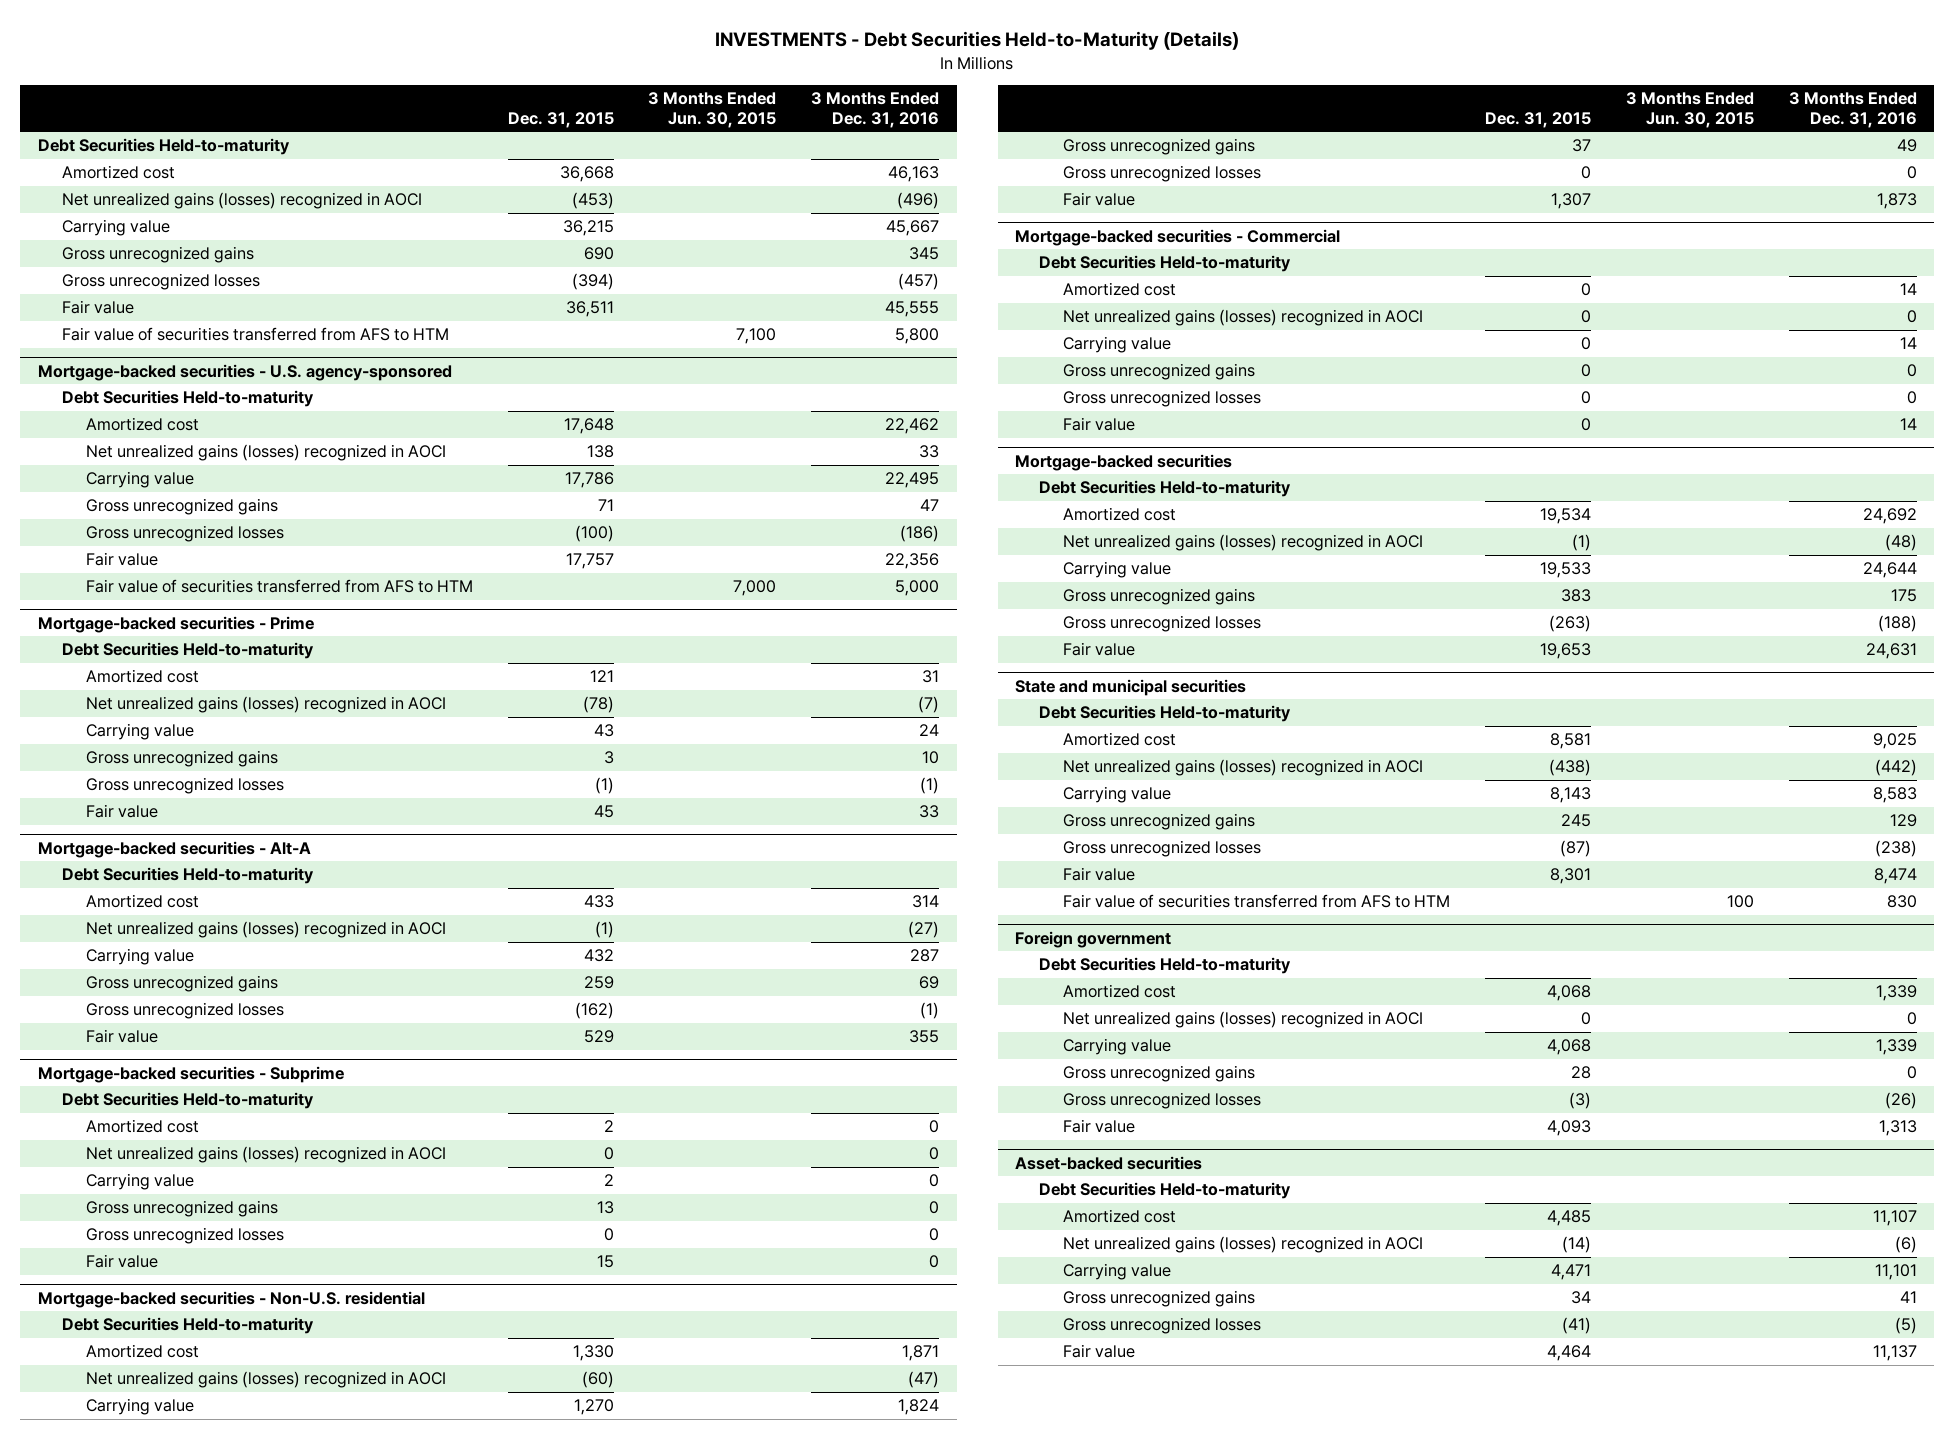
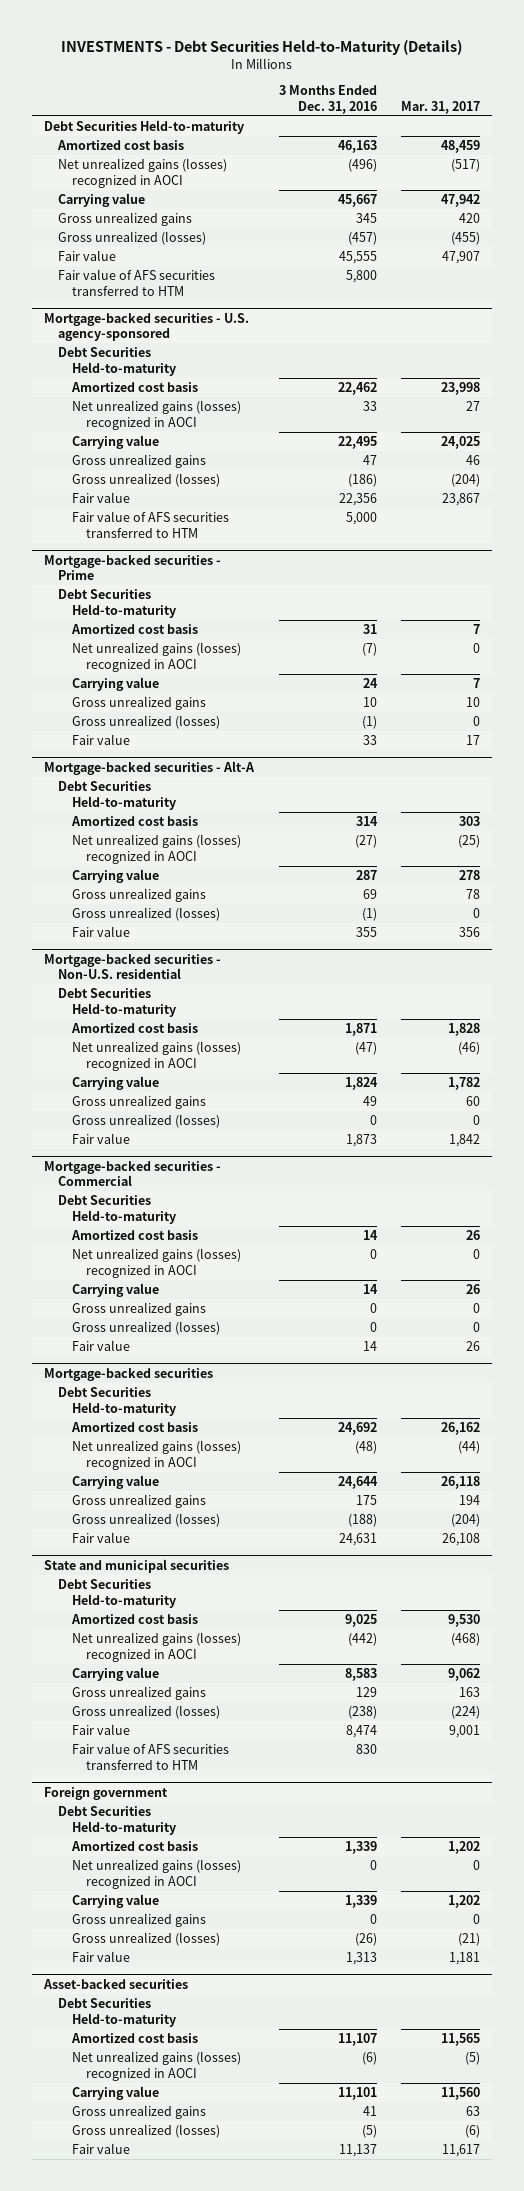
[507,111,614,128] Dec. 31, 2015 -> none
[648,92,777,128] 3 Months Ended Jun. 30, 2015 -> none
none -> [400,100,480,114] Mar. 31, 2017
[61,165,175,180] Amortized cost -> [57,140,185,151] Amortized cost basis
[61,246,254,264] Gross unrecognized gains -> [58,212,193,227] Gross unrealized gains
[61,273,260,291] Gross unrecognized losses -> [58,231,207,246] Gross unrealized (losses)
[61,327,449,342] Fair value of securities transferred from AFS to HTM -> [58,269,216,296] Fair value of AFS securities transferred to HTM
[85,417,199,432] Amortized cost -> [71,382,199,393] Amortized cost basis
[85,498,278,516] Gross unrecognized gains -> [72,454,207,469] Gross unrealized gains
[85,525,284,543] Gross unrecognized losses -> [72,473,221,488] Gross unrealized (losses)
[85,579,473,594] Fair value of securities transferred from AFS to HTM -> [72,511,230,538] Fair value of AFS securities transferred to HTM
[85,669,199,684] Amortized cost -> [71,624,199,635] Amortized cost basis
[85,750,278,768] Gross unrecognized gains -> [72,696,207,711] Gross unrealized gains
[85,777,284,795] Gross unrecognized losses -> [72,715,221,730] Gross unrealized (losses)
[85,894,199,909] Amortized cost -> [71,816,199,827] Amortized cost basis
[85,975,278,993] Gross unrecognized gains -> [72,888,207,903] Gross unrealized gains
[85,1002,284,1020] Gross unrecognized losses -> [72,907,221,922] Gross unrealized (losses)
[37,1065,344,1083] Mortgage-backed securities - Subprime -> none
[61,1092,314,1110] Debt Securities Held-to-maturity -> none
[85,1119,199,1134] Amortized cost -> none
[85,1146,446,1164] Net unrealized gains (losses) recognized in AOCI -> none
[85,1173,194,1191] Carrying value -> none
[85,1200,278,1218] Gross unrecognized gains -> none
[85,1227,284,1245] Gross unrecognized losses -> none
[85,1254,158,1269] Fair value -> none
[85,1344,199,1359] Amortized cost -> [71,1023,199,1034] Amortized cost basis
[1063,138,1256,156] Gross unrecognized gains -> [72,1095,207,1110] Gross unrealized gains
[1063,165,1262,183] Gross unrecognized losses -> [72,1114,221,1129] Gross unrealized (losses)
[1063,282,1177,297] Amortized cost -> [71,1230,199,1241] Amortized cost basis
[1063,363,1256,381] Gross unrecognized gains -> [72,1302,207,1317] Gross unrealized gains
[1063,390,1262,408] Gross unrecognized losses -> [72,1321,221,1336] Gross unrealized (losses)
[1063,507,1177,522] Amortized cost -> [71,1422,199,1433] Amortized cost basis
[1063,588,1256,606] Gross unrecognized gains -> [72,1494,207,1509] Gross unrealized gains
[1063,615,1262,633] Gross unrecognized losses -> [72,1513,221,1528] Gross unrealized (losses)
[1063,732,1177,747] Amortized cost -> [71,1614,199,1625] Amortized cost basis
[1063,813,1256,831] Gross unrecognized gains -> [72,1686,207,1701] Gross unrealized gains
[1063,840,1262,858] Gross unrecognized losses -> [72,1705,221,1720] Gross unrealized (losses)
[1063,894,1451,909] Fair value of securities transferred from AFS to HTM -> [72,1743,230,1770] Fair value of AFS securities transferred to HTM
[1063,984,1177,999] Amortized cost -> [71,1841,199,1852] Amortized cost basis
[1063,1065,1256,1083] Gross unrecognized gains -> [72,1913,207,1928] Gross unrealized gains
[1063,1092,1262,1110] Gross unrecognized losses -> [72,1932,221,1947] Gross unrealized (losses)
[1063,1209,1177,1224] Amortized cost -> [71,2033,199,2044] Amortized cost basis
[1063,1290,1256,1308] Gross unrecognized gains -> [72,2105,207,2120] Gross unrealized gains
[1063,1317,1262,1335] Gross unrecognized losses -> [72,2124,221,2139] Gross unrealized (losses)

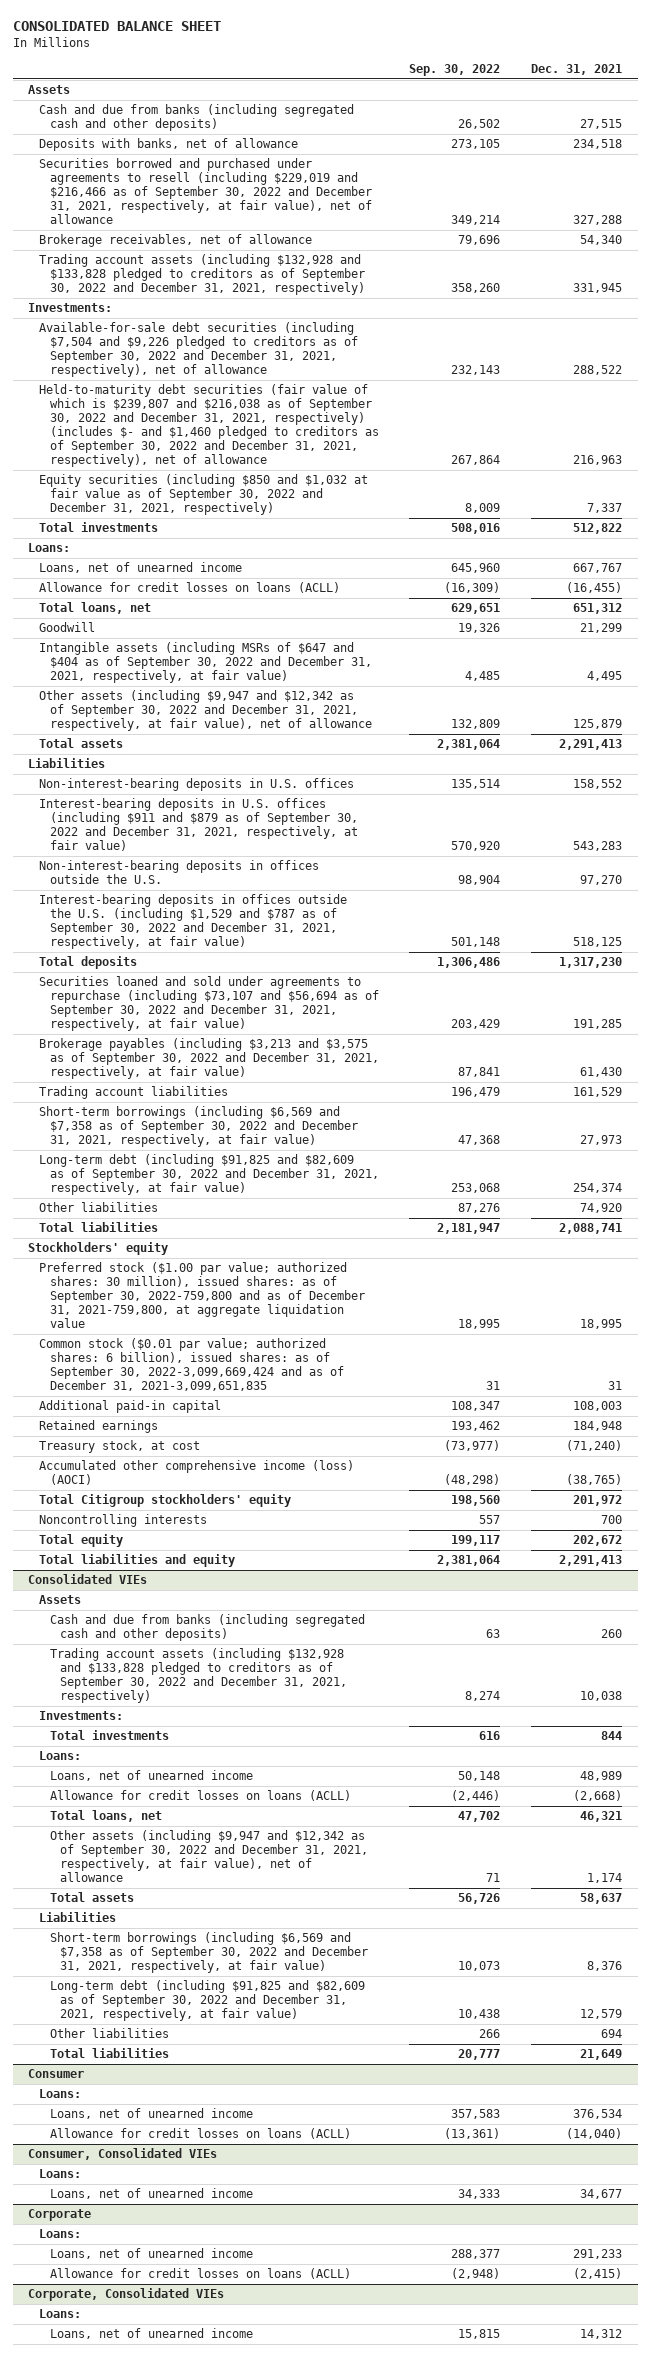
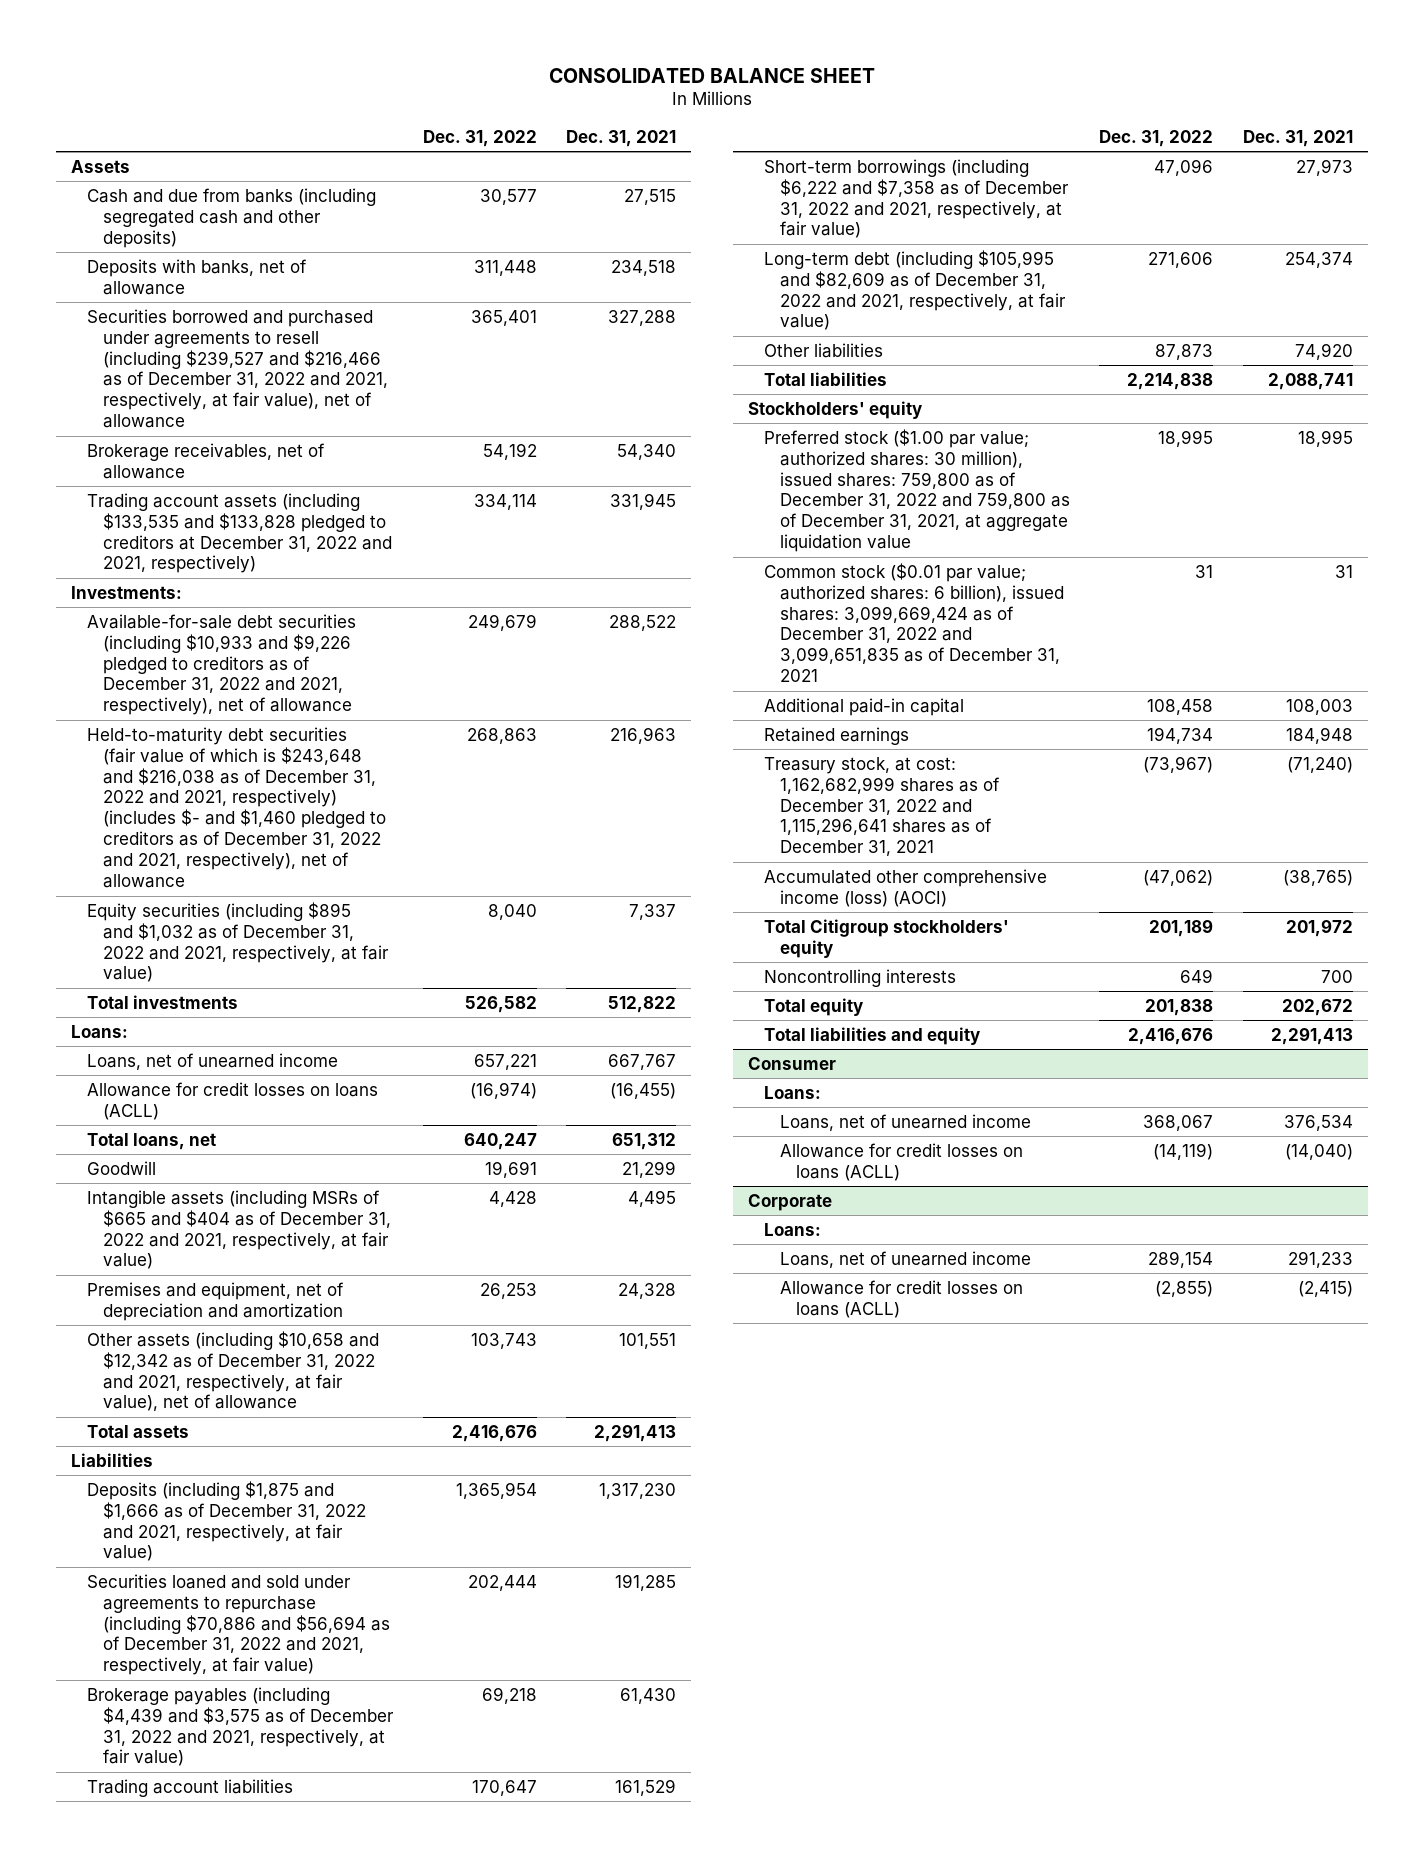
[409,63,501,76] Sep. 30, 2022 -> none
none -> [422,130,537,148] Dec. 31, 2022
[38,158,372,225] Securities borrowed and purchased under agreements to resell (including $229,019 and $216,466 as of September 30, 2022 and December 31, 2021, respectively, at fair value), net of allowance -> [87,308,388,429] Securities borrowed and purchased under agreements to resell (including $239,527 and $216,466 as of December 31, 2022 and 2021, respectively, at fair value), net of allowance
[38,254,365,296] Trading account assets (including $132,928 and $133,828 pledged to creditors as of September 30, 2022 and December 31, 2021, respectively) -> [87,492,392,574] Trading account assets (including $133,535 and $133,828 pledged to creditors at December 31, 2022 and 2021, respectively)
[38,322,358,378] Available-for-sale debt securities (including $7,504 and $9,226 pledged to creditors as of September 30, 2022 and December 31, 2021, respectively), net of allowance -> [87,613,357,716] Available-for-sale debt securities (including $10,933 and $9,226 pledged to creditors as of December 31, 2022 and 2021, respectively), net of allowance
[38,384,379,468] Held-to-maturity debt securities (fair value of which is $239,807 and $216,038 as of September 30, 2022 and December 31, 2021, respectively) (includes $- and $1,460 pledged to creditors as of September 30, 2022 and December 31, 2021, respectively), net of allowance -> [87,726,386,889] Held-to-maturity debt securities (fair value of which is $243,648 and $216,038 as of December 31, 2022 and 2021, respectively) (includes $- and $1,460 pledged to creditors as of December 31, 2022 and 2021, respectively), net of allowance
[38,474,368,516] Equity securities (including $850 and $1,032 at fair value as of September 30, 2022 and December 31, 2021, respectively) -> [87,901,389,983] Equity securities (including $895 and $1,032 as of December 31, 2022 and 2021, respectively, at fair value)
[38,642,372,684] Intangible assets (including MSRs of $647 and $404 as of September 30, 2022 and December 31, 2021, respectively, at fair value) -> [87,1189,391,1270] Intangible assets (including MSRs of $665 and $404 as of December 31, 2022 and 2021, respectively, at fair value)
none -> [87,1281,345,1321] Premises and equipment, net of depreciation and amortization
[38,690,372,732] Other assets (including $9,947 and $12,342 as of September 30, 2022 and December 31, 2021, respectively, at fair value), net of allowance -> [87,1330,380,1412] Other assets (including $10,658 and $12,342 as of December 31, 2022 and 2021, respectively, at fair value), net of allowance
[573,719,623,730] 125,879 -> [619,1332,677,1349] 101,551
[38,778,354,792] Non-interest-bearing deposits in U.S. offices -> none
[38,798,358,852] Interest-bearing deposits in U.S. offices (including $911 and $879 as of September 30, 2022 and December 31, 2021, respectively, at fair value) -> none
[38,860,319,885] Non-interest-bearing deposits in offices outside the U.S. -> none
[38,894,347,950] Interest-bearing deposits in offices outside the U.S. (including $1,529 and $787 as of September 30, 2022 and December 31, 2021, respectively, at fair value) -> none
[38,956,137,970] Total deposits -> [87,1480,366,1562] Deposits (including $1,875 and $1,666 as of December 31, 2022 and 2021, respectively, at fair value)
[38,976,379,1032] Securities loaned and sold under agreements to repurchase (including $73,107 and $56,694 as of September 30, 2022 and December 31, 2021, respectively, at fair value) -> [87,1573,390,1676] Securities loaned and sold under agreements to repurchase (including $70,886 and $56,694 as of December 31, 2022 and 2021, respectively, at fair value)
[38,1038,379,1080] Brokerage payables (including $3,213 and $3,575 as of September 30, 2022 and December 31, 2021, respectively, at fair value) -> [87,1686,394,1767] Brokerage payables (including $4,439 and $3,575 as of December 31, 2022 and 2021, respectively, at fair value)
[38,1106,358,1148] Short-term borrowings (including $6,569 and $7,358 as of September 30, 2022 and December 31, 2021, respectively, at fair value) -> [763,158,1069,239] Short-term borrowings (including $6,222 and $7,358 as of December 31, 2022 and 2021, respectively, at fair value)
[38,1154,379,1196] Long-term debt (including $91,825 and $82,609 as of September 30, 2022 and December 31, 2021, respectively, at fair value) -> [763,249,1066,331] Long-term debt (including $105,995 and $82,609 as of December 31, 2022 and 2021, respectively, at fair value)
[38,1262,365,1329] Preferred stock ($1.00 par value; authorized shares: 30 million), issued shares: as of September 30, 2022-759,800 and as of December 31, 2021-759,800, at aggregate liquidation value -> [763,428,1070,553] Preferred stock ($1.00 par value; authorized shares: 30 million), issued shares: 759,800 as of December 31, 2022 and 759,800 as of December 31, 2021, at aggregate liquidation value
[38,1338,344,1392] Common stock ($0.01 par value; authorized shares: 6 billion), issued shares: as of September 30, 2022-3,099,669,424 and as of December 31, 2021-3,099,651,835 -> [763,562,1064,683] Common stock ($0.01 par value; authorized shares: 6 billion), issued shares: 3,099,669,424 as of December 31, 2022 and 3,099,651,835 as of December 31, 2021
[38,1440,200,1454] Treasury stock, at cost -> [763,756,1000,857] Treasury stock, at cost: 1,162,682,999 shares as of December 31, 2022 and 1,115,296,641 shares as of December 31, 2021
[28,1574,148,1585] Consolidated VIEs -> none
[38,1595,81,1605] Assets -> none
[49,1614,365,1642] Cash and due from banks (including segregated cash and other deposits) -> none
[49,1648,348,1704] Trading account assets (including $132,928 and $133,828 pledged to creditors as of September 30, 2022 and December 31, 2021, respectively) -> none
[38,1711,123,1721] Investments: -> none
[49,1730,169,1741] Total investments -> none
[38,1751,81,1761] Loans: -> none
[49,1770,253,1782] Loans, net of unearned income -> none
[49,1790,351,1802] Allowance for credit losses on loans (ACLL) -> none
[49,1810,162,1823] Total loans, net -> none
[49,1830,369,1883] Other assets (including $9,947 and $12,342 as of September 30, 2022 and December 31, 2021, respectively, at fair value), net of allowance -> none
[49,1892,134,1903] Total assets -> none
[38,1912,116,1923] Liabilities -> none
[49,1932,369,1974] Short-term borrowings (including $6,569 and $7,358 as of September 30, 2022 and December 31, 2021, respectively, at fair value) -> none
[49,1980,365,2022] Long-term debt (including $91,825 and $82,609 as of September 30, 2022 and December 31, 2021, respectively, at fair value) -> none
[49,2028,169,2039] Other liabilities -> none
[49,2048,169,2059] Total liabilities -> none
[28,2148,218,2161] Consumer, Consolidated VIEs -> none
[38,2169,81,2179] Loans: -> none
[49,2188,253,2200] Loans, net of unearned income -> none
[28,2288,225,2302] Corporate, Consolidated VIEs -> none
[38,2309,81,2319] Loans: -> none
[49,2328,253,2340] Loans, net of unearned income -> none

